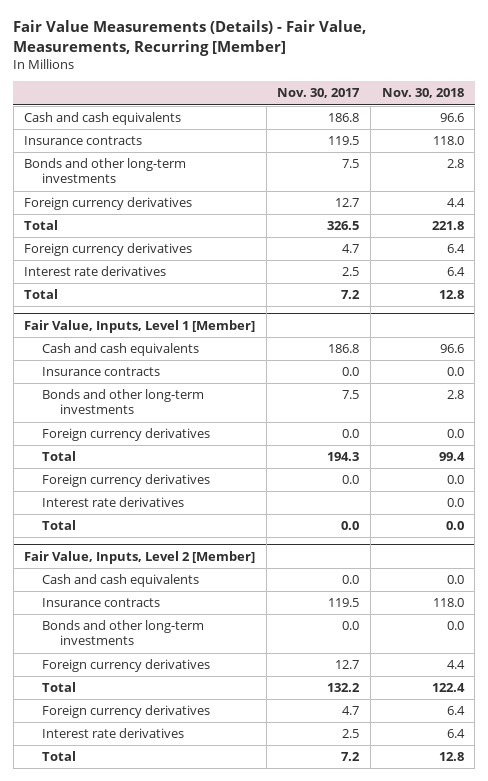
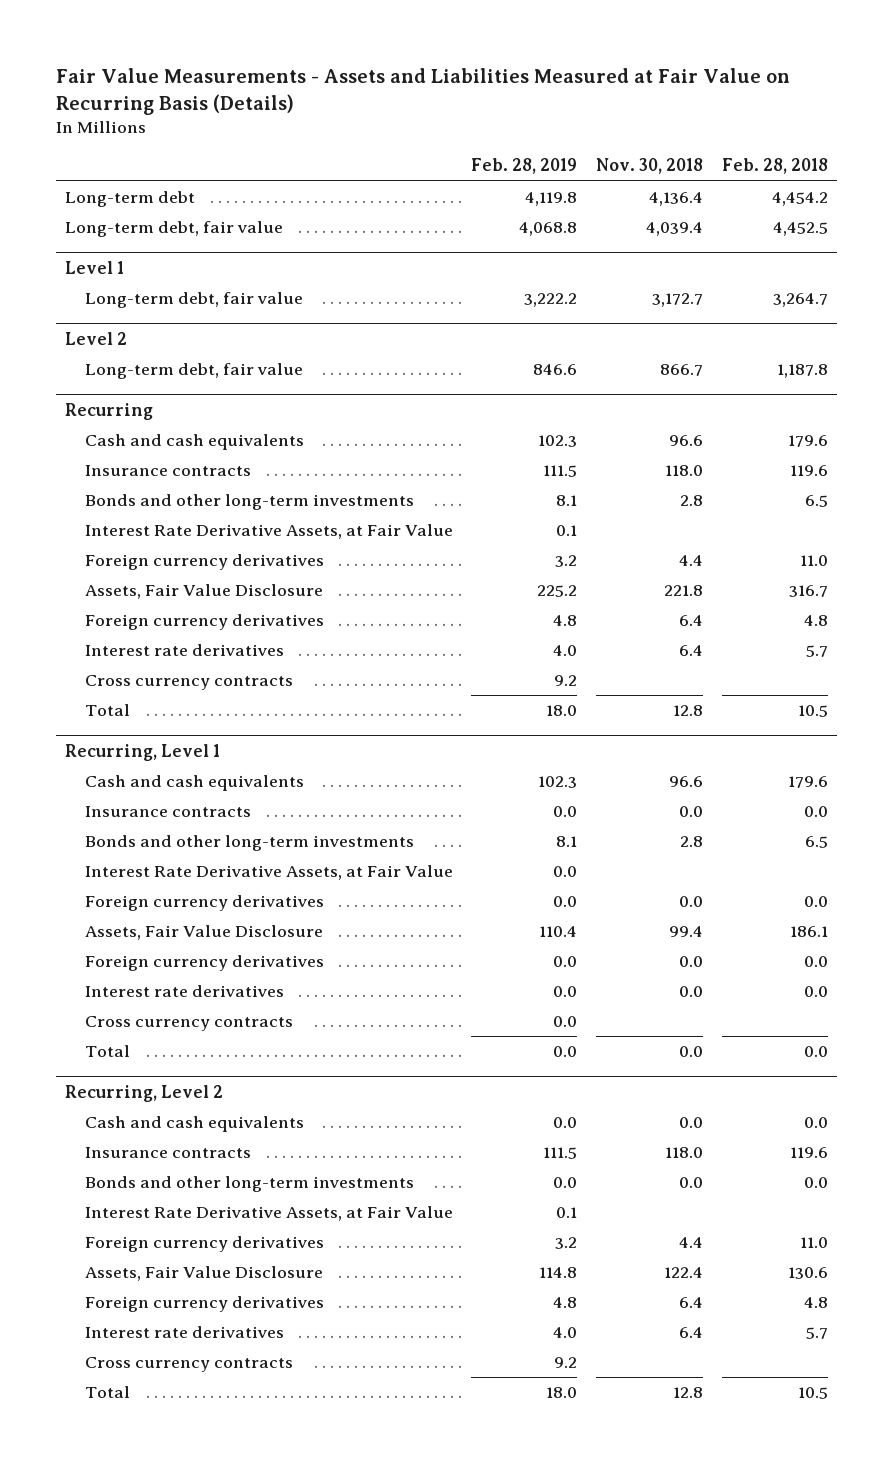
[13,20,367,56] Fair Value Measurements (Details) - Fair Value, Measurements, Recurring [Member] -> [55,67,790,115] Fair Value Measurements - Assets and Liabilities Measured at Fair Value on Recurring Basis (Details)
[277,88,361,99] Nov. 30, 2017 -> none
none -> [471,158,578,175] Feb. 28, 2019
none -> [721,158,828,175] Feb. 28, 2018
none -> [65,191,196,208] Long-term debt
none -> [65,221,284,238] Long-term debt, fair value
none -> [65,260,125,274] Level 1
none -> [84,292,303,309] Long-term debt, fair value
none -> [65,331,128,345] Level 2
none -> [84,363,303,380] Long-term debt, fair value
none -> [65,402,154,420] Recurring
none -> [84,524,453,540] Interest Rate Derivative Assets, at Fair Value
[24,220,59,231] Total -> [84,584,323,600] Assets, Fair Value Disclosure
none -> [84,675,293,691] Cross currency contracts
[24,319,256,333] Fair Value, Inputs, Level 1 [Member] -> none
none -> [65,743,221,761] Recurring, Level 1
none -> [84,865,453,881] Interest Rate Derivative Assets, at Fair Value
[42,451,77,462] Total -> [84,925,323,941] Assets, Fair Value Disclosure
none -> [84,1016,293,1032] Cross currency contracts
[24,550,256,564] Fair Value, Inputs, Level 2 [Member] -> none
none -> [65,1084,224,1102] Recurring, Level 2
none -> [84,1206,453,1222] Interest Rate Derivative Assets, at Fair Value
[42,682,77,693] Total -> [84,1266,323,1282] Assets, Fair Value Disclosure
none -> [84,1357,293,1373] Cross currency contracts

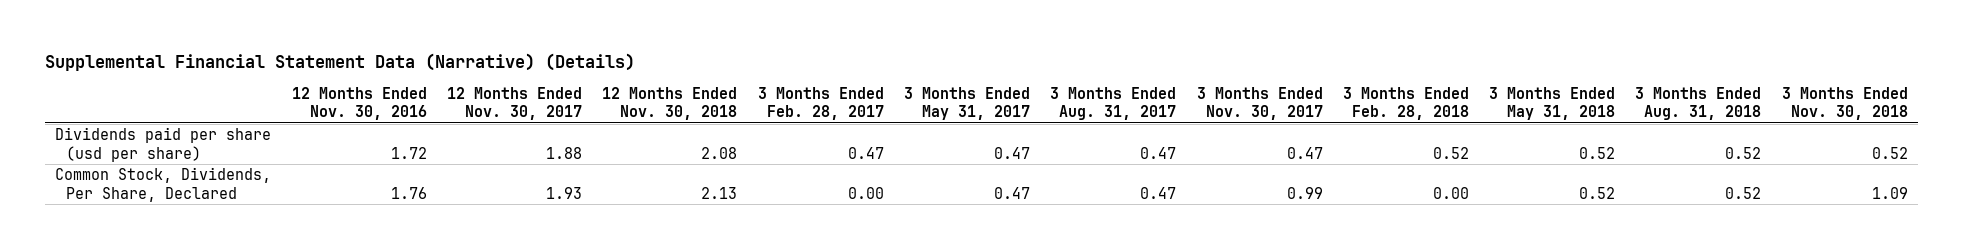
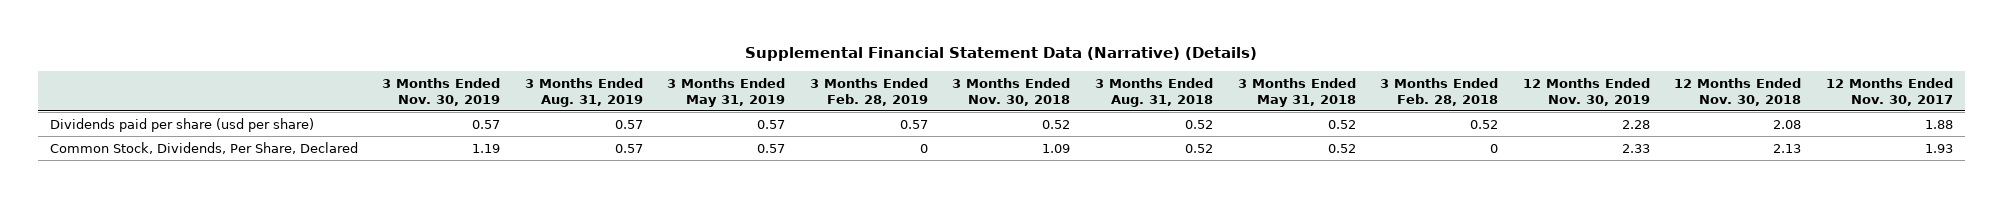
[291,86,427,120] 12 Months Ended Nov. 30, 2016 -> none
[757,86,884,120] 3 Months Ended Feb. 28, 2017 -> none
[903,86,1030,120] 3 Months Ended May 31, 2017 -> none
[1050,86,1177,120] 3 Months Ended Aug. 31, 2017 -> none
[1196,86,1323,120] 3 Months Ended Nov. 30, 2017 -> none
none -> [382,77,501,106] 3 Months Ended Nov. 30, 2019
none -> [524,77,643,107] 3 Months Ended Aug. 31, 2019
none -> [667,77,786,107] 3 Months Ended May 31, 2019
none -> [809,77,928,106] 3 Months Ended Feb. 28, 2019
none -> [1522,77,1650,106] 12 Months Ended Nov. 30, 2019
[1432,186,1469,199] 0.00 -> [1490,143,1499,153] 0

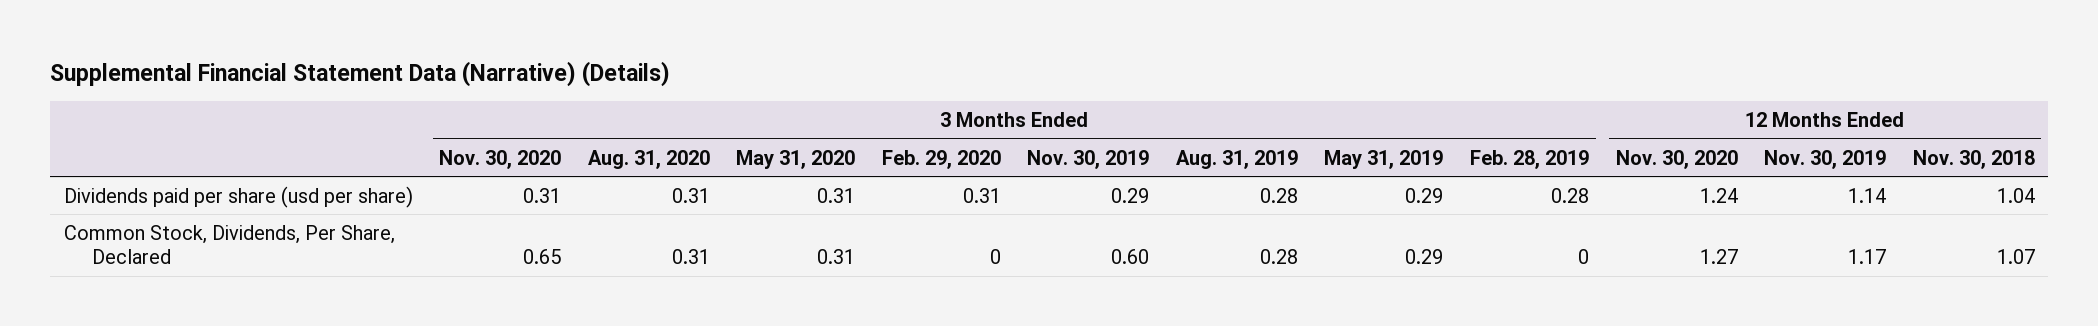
[952,77,1071,106] 3 Months Ended Nov. 30, 2018 -> none
[1094,77,1213,107] 3 Months Ended Aug. 31, 2018 -> none
[1237,77,1356,107] 3 Months Ended May 31, 2018 -> none
[1380,77,1499,106] 3 Months Ended Feb. 28, 2018 -> none
[1825,77,1953,106] 12 Months Ended Nov. 30, 2017 -> none
none -> [439,149,562,169] Nov. 30, 2020
none -> [587,149,710,169] Aug. 31, 2020
none -> [736,149,856,169] May 31, 2020
none -> [881,149,1001,169] Feb. 29, 2020
none -> [1615,149,1738,169] Nov. 30, 2020
[472,119,501,129] 0.57 -> [1111,187,1150,203] 0.29
[614,119,643,129] 0.57 -> [1259,187,1298,203] 0.28
[757,119,786,129] 0.57 -> [1405,187,1444,203] 0.29
[899,119,928,129] 0.57 -> [1551,187,1590,203] 0.28
[1621,119,1650,129] 2.28 -> [1848,187,1887,203] 1.14
[1773,119,1802,129] 2.08 -> [1996,187,2035,203] 1.04
[472,143,501,153] 1.19 -> [1111,249,1150,265] 0.60
[614,143,643,153] 0.57 -> [1259,249,1298,265] 0.28
[757,143,786,153] 0.57 -> [1405,249,1444,265] 0.29
[1621,143,1650,153] 2.33 -> [1848,249,1887,265] 1.17
[1773,143,1802,153] 2.13 -> [1996,249,2035,265] 1.07

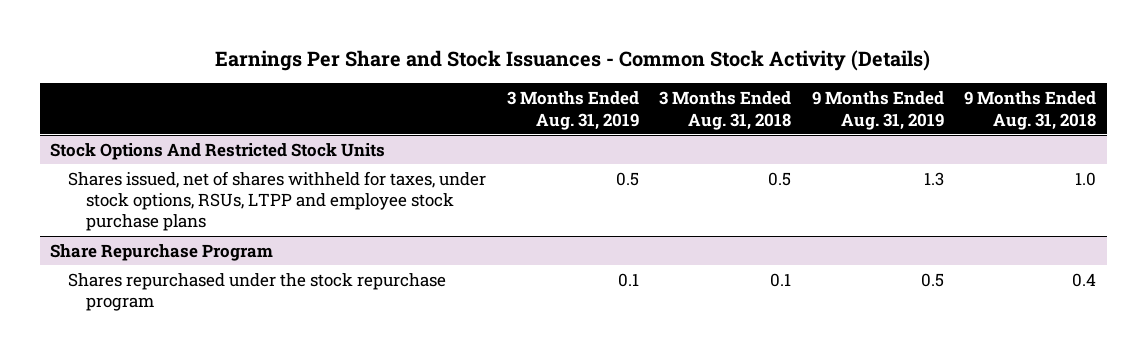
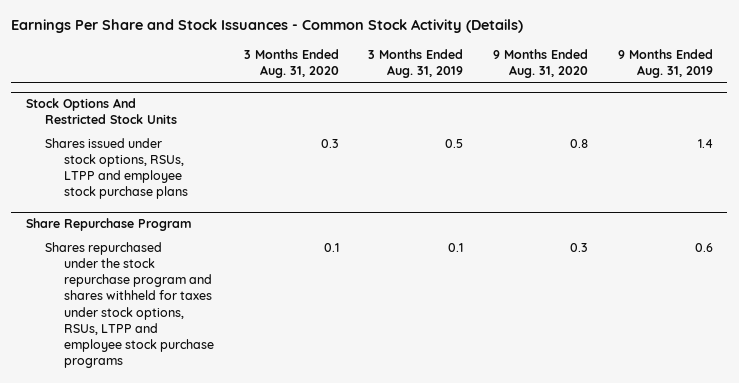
[659,91,792,130] 3 Months Ended Aug. 31, 2018 -> none
[964,91,1097,130] 9 Months Ended Aug. 31, 2018 -> none
none -> [243,49,339,79] 3 Months Ended Aug. 31, 2020
none -> [493,49,589,79] 9 Months Ended Aug. 31, 2020
[67,170,486,232] Shares issued, net of shares withheld for taxes, under stock options, RSUs, LTPP and employee stock purchase plans -> [45,138,189,200] Shares issued under stock options, RSUs, LTPP and employee stock purchase plans
[923,171,944,186] 1.3 -> [697,139,713,149] 1.4
[67,272,446,312] Shares repurchased under the stock repurchase program -> [45,242,215,368] Shares repurchased under the stock repurchase program and shares withheld for taxes under stock options, RSUs, LTPP and employee stock purchase programs
[920,272,944,287] 0.5 -> [694,243,713,253] 0.6

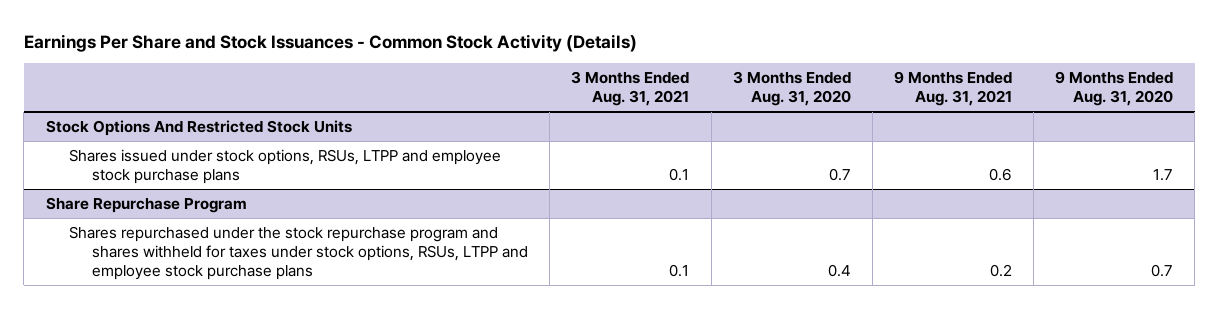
[368,49,464,79] 3 Months Ended Aug. 31, 2019 -> none
[617,49,713,79] 9 Months Ended Aug. 31, 2019 -> none
none -> [571,71,690,107] 3 Months Ended Aug. 31, 2021
none -> [893,71,1012,107] 9 Months Ended Aug. 31, 2021
[320,139,339,149] 0.3 -> [828,168,851,182] 0.7
[570,139,589,149] 0.8 -> [1153,169,1174,182] 1.7
[45,242,215,368] Shares repurchased under the stock repurchase program and shares withheld for taxes under stock options, RSUs, LTPP and employee stock purchase programs -> [68,226,529,281] Shares repurchased under the stock repurchase program and shares withheld for taxes under stock options, RSUs, LTPP and employee stock purchase plans
[323,243,339,253] 0.1 -> [827,264,851,278] 0.4
[570,243,589,253] 0.3 -> [1151,264,1174,278] 0.7

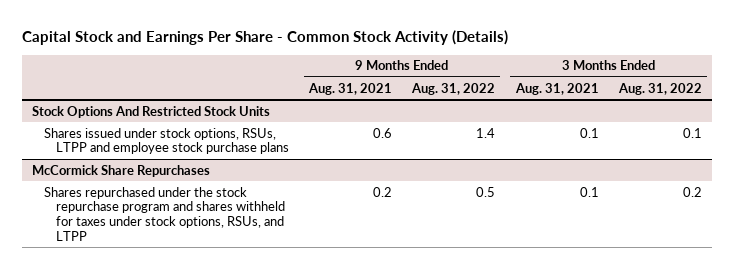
[23,33,637,52] Earnings Per Share and Stock Issuances - Common Stock Activity (Details) -> [22,29,509,45] Capital Stock and Earnings Per Share - Common Stock Activity (Details)
[732,71,851,107] 3 Months Ended Aug. 31, 2020 -> none
[1055,71,1174,107] 9 Months Ended Aug. 31, 2020 -> none
none -> [411,82,496,95] Aug. 31, 2022
none -> [617,82,702,95] Aug. 31, 2022
[45,197,247,214] Share Repurchase Program -> none
none -> [32,164,211,177] McCormick Share Repurchases
[68,226,529,281] Shares repurchased under the stock repurchase program and shares withheld for taxes under stock options, RSUs, LTPP and employee stock purchase plans -> [44,186,286,241] Shares repurchased under the stock repurchase program and shares withheld for taxes under stock options, RSUs, and LTPP

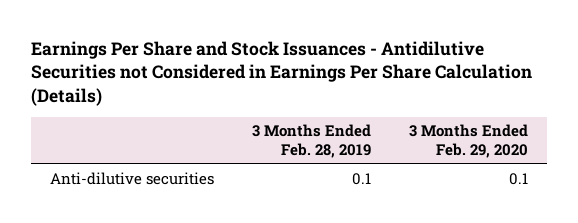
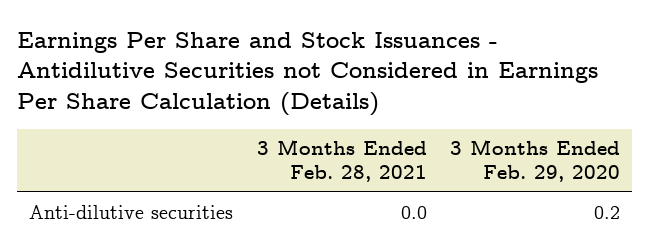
[252,124,372,158] 3 Months Ended Feb. 28, 2019 -> none
none -> [256,138,427,183] 3 Months Ended Feb. 28, 2021
[508,172,528,185] 0.1 -> [594,205,621,219] 0.2

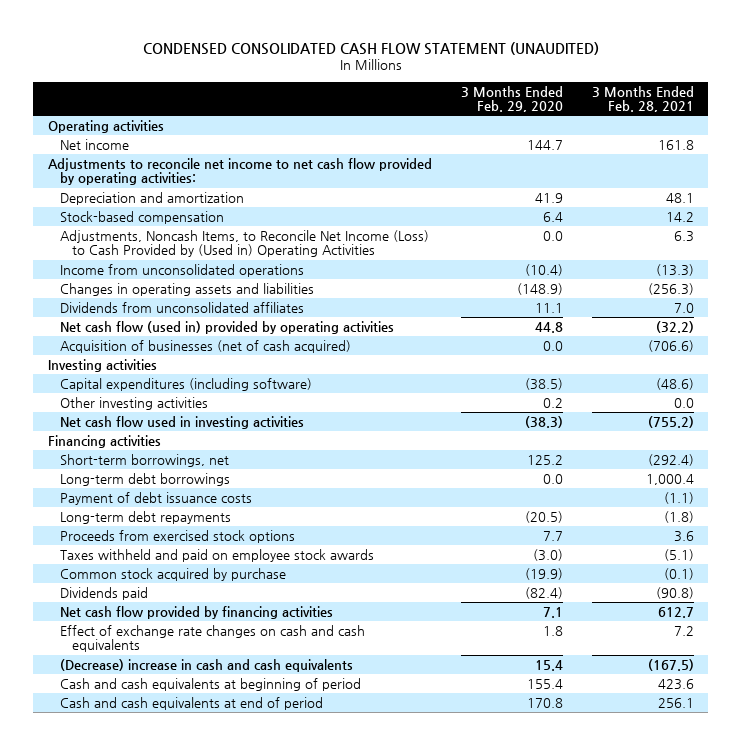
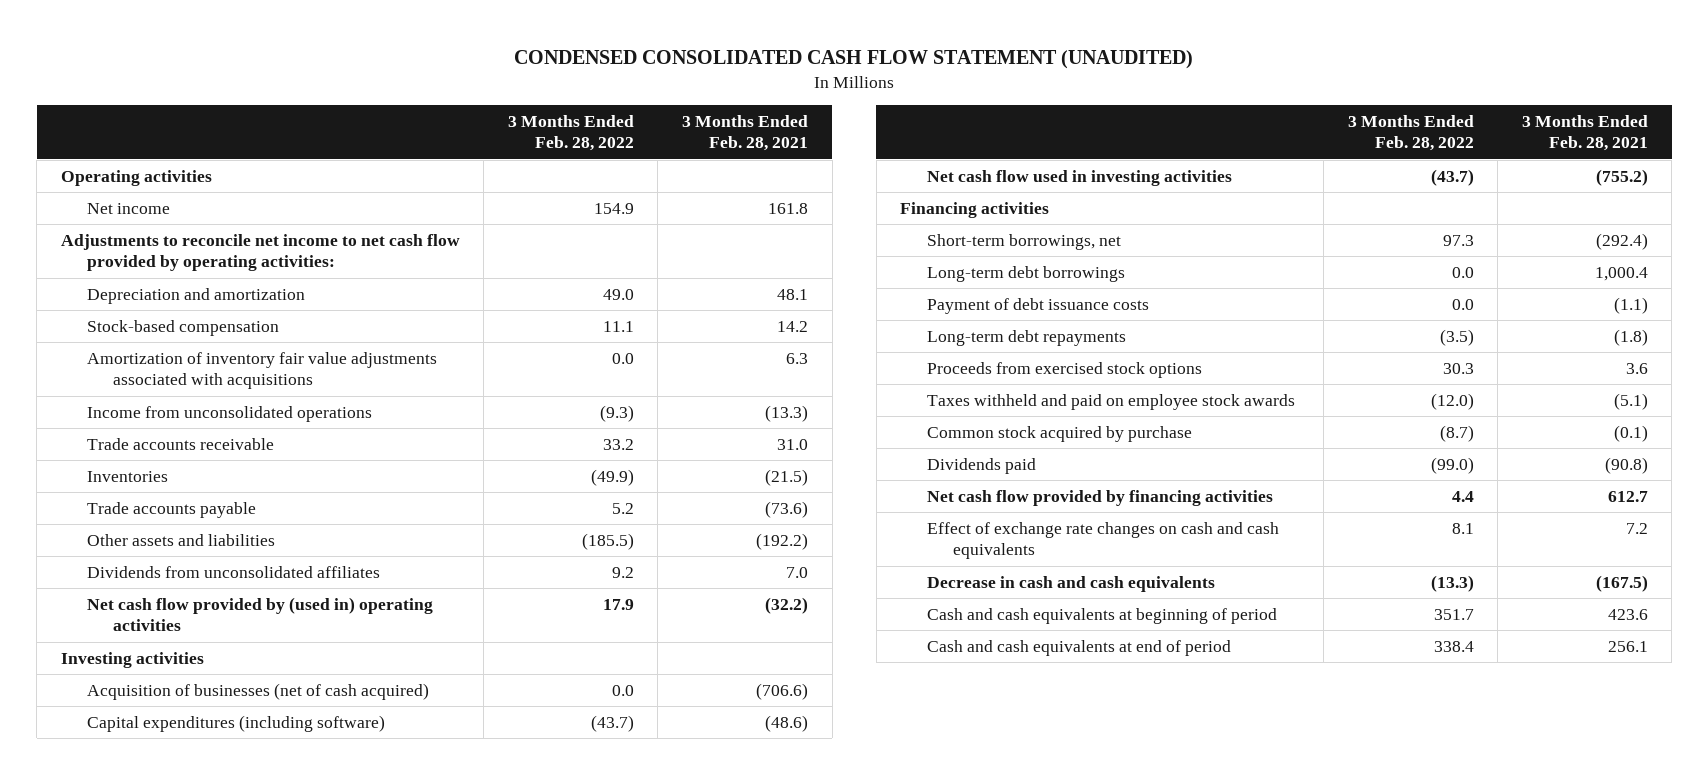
[460,85,563,113] 3 Months Ended Feb. 29, 2020 -> none
none -> [507,115,634,152] 3 Months Ended Feb. 28, 2022
[59,229,429,258] Adjustments, Noncash Items, to Reconcile Net Income (Loss) to Cash Provided by (Used in) Operating Activities -> none
none -> [87,351,438,390] Amortization of inventory fair value adjustments associated with acquisitions
[59,282,314,296] Changes in operating assets and liabilities -> none
none -> [87,437,275,450] Trade accounts receivable
none -> [87,470,169,482] Inventories
none -> [87,501,257,518] Trade accounts payable
none -> [87,533,276,546] Other assets and liabilities
[59,320,394,334] Net cash flow (used in) provided by operating activities -> [87,596,434,632] Net cash flow provided by (used in) operating activities
[59,339,351,353] Acquisition of businesses (net of cash acquired) -> [87,682,430,700] Acquisition of businesses (net of cash acquired)
[59,396,208,410] Other investing activities -> none
[59,658,353,672] (Decrease) increase in cash and cash equivalents -> [926,575,1215,592] Decrease in cash and cash equivalents

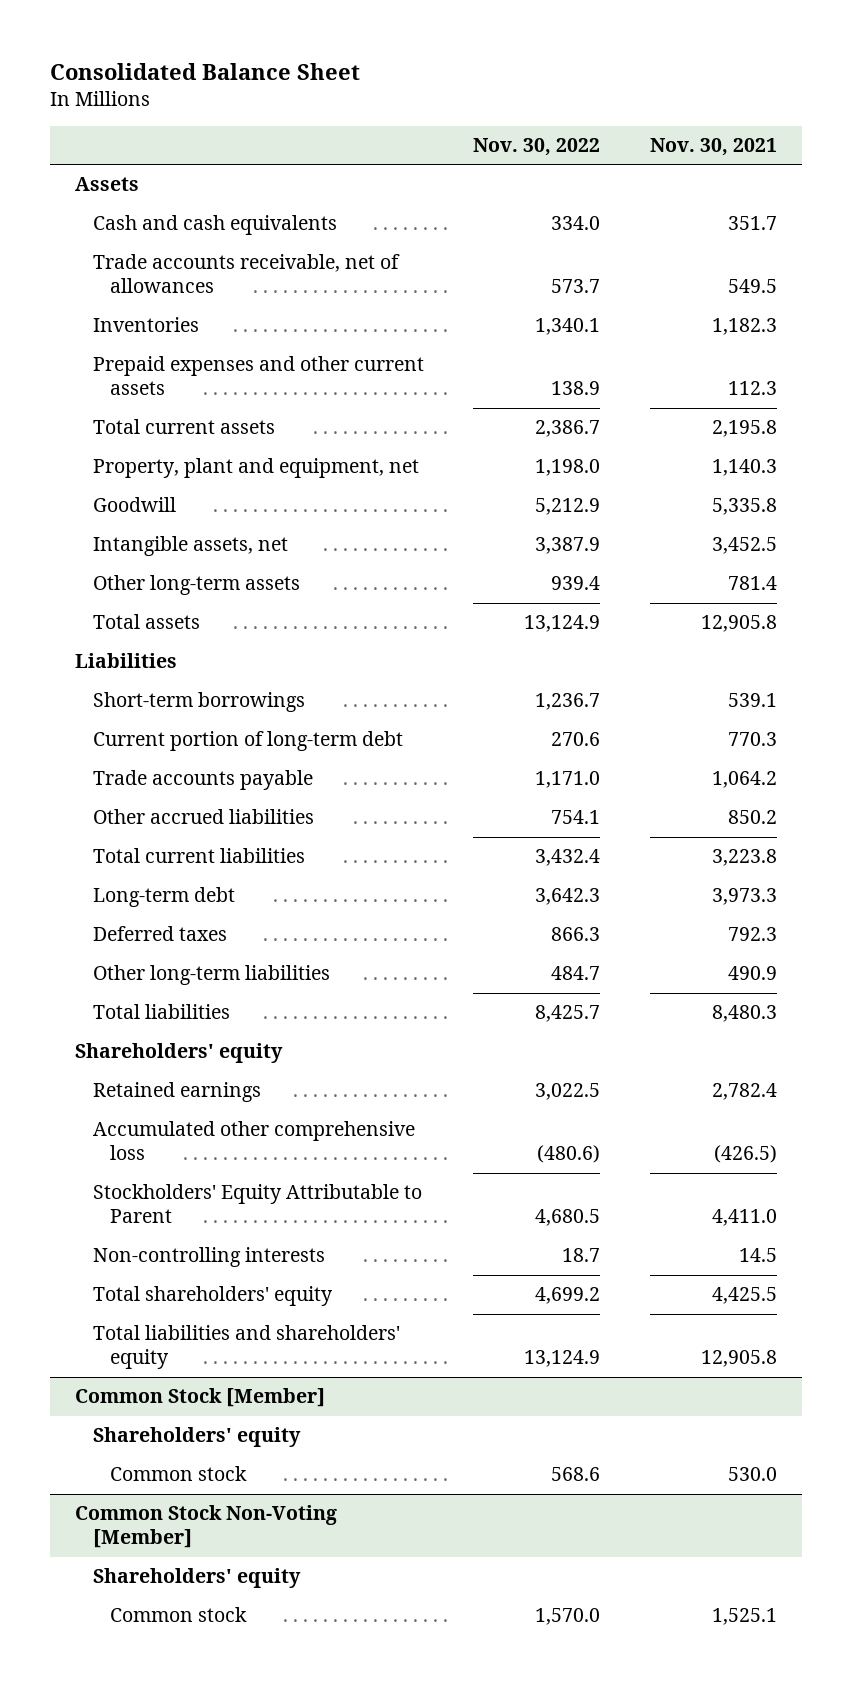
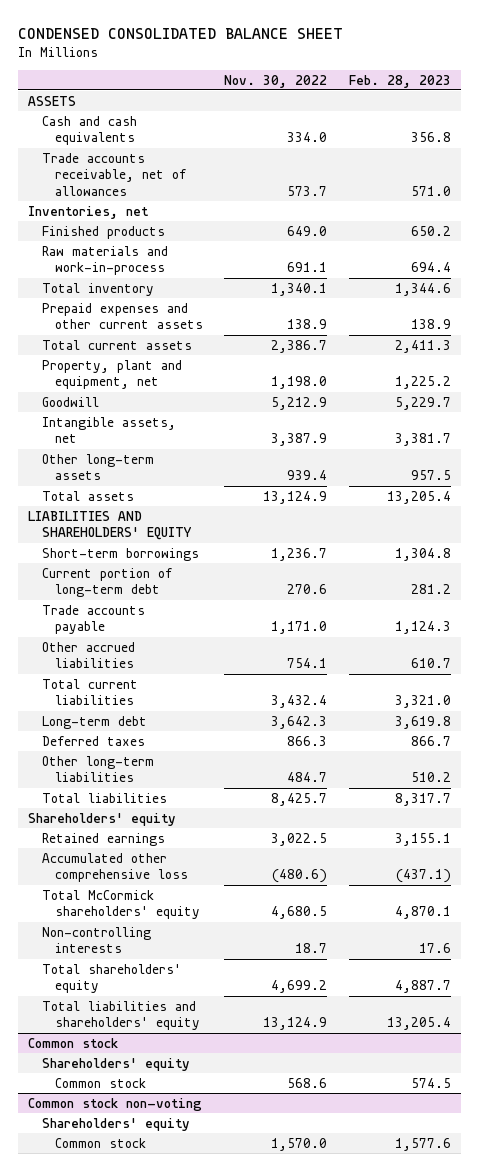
[50,63,361,81] Consolidated Balance Sheet -> [17,27,343,39] CONDENSED CONSOLIDATED BALANCE SHEET
[649,137,777,156] Nov. 30, 2021 -> none
none -> [348,74,451,88] Feb. 28, 2023
[75,177,140,192] Assets -> [28,95,77,106] ASSETS
none -> [28,205,150,219] Inventories, net
none -> [41,225,165,239] Finished products
none -> [41,245,168,276] Raw materials and work-in-process
[92,317,199,333] Inventories -> [41,282,154,296] Total inventory
[75,653,178,669] Liabilities -> [28,510,192,541] LIABILITIES AND SHAREHOLDERS' EQUITY
[92,1184,422,1224] Stockholders' Equity Attributable to Parent -> [41,889,201,920] Total McCormick shareholders' equity
[75,1388,326,1408] Common Stock [Member] -> [28,1037,119,1048] Common stock
[75,1505,338,1549] Common Stock Non-Voting [Member] -> [28,1097,203,1111] Common stock non-voting

